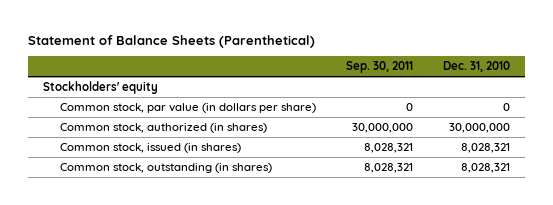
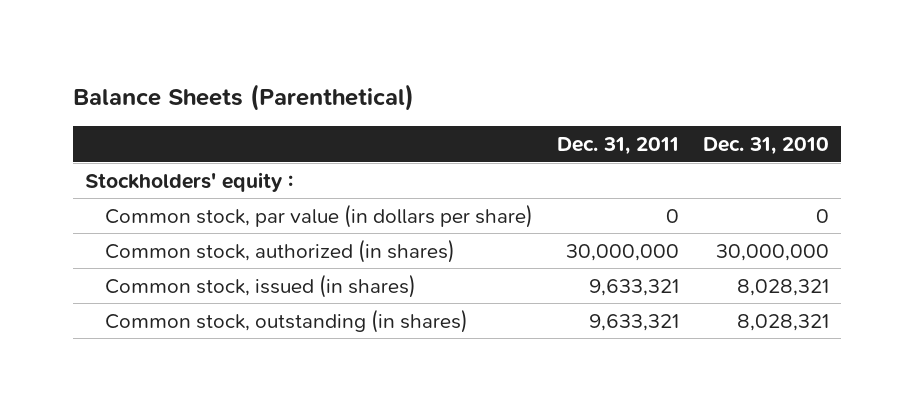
[27,35,315,49] Statement of Balance Sheets (Parenthetical) -> [73,84,415,112] Balance Sheets (Parenthetical)
[345,61,413,74] Sep. 30, 2011 -> none
none -> [556,137,679,156] Dec. 31, 2011
[42,81,158,95] Stockholders' equity -> [85,171,294,192] Stockholders' equity :

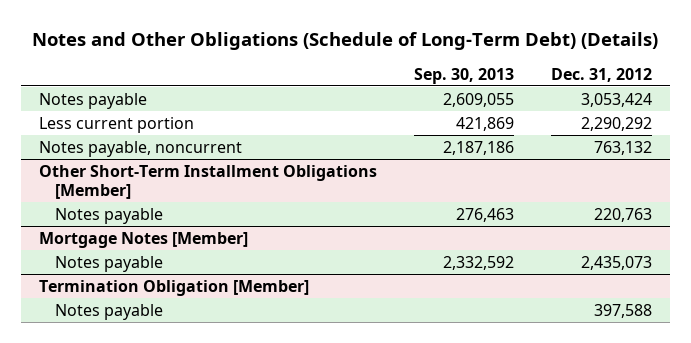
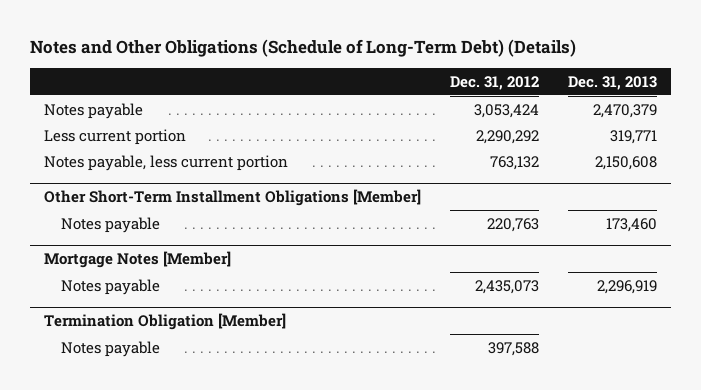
[413,67,514,84] Sep. 30, 2013 -> none
none -> [567,75,657,90] Dec. 31, 2013
[38,140,242,157] Notes payable, noncurrent -> [44,154,289,171] Notes payable, less current portion

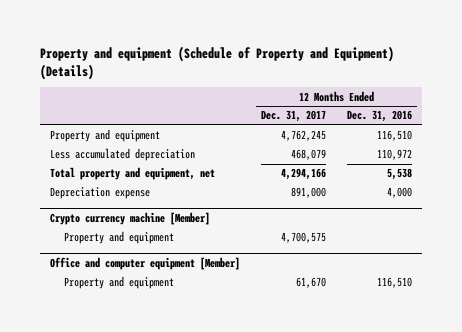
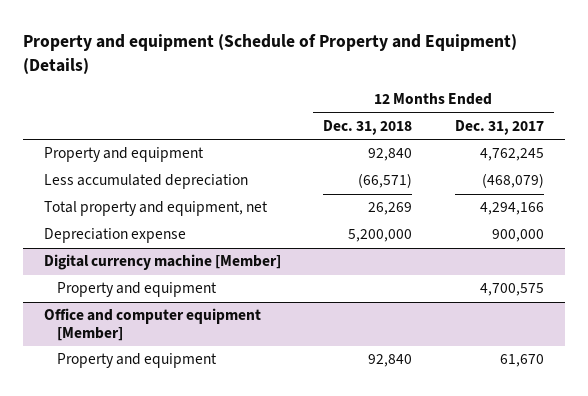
[346,110,412,123] Dec. 31, 2016 -> none
none -> [323,119,413,135] Dec. 31, 2018
[291,149,327,161] 468,079 -> [481,173,544,189] (468,079)
[291,187,327,199] 891,000 -> [491,229,544,243] 900,000
[50,212,211,226] Crypto currency machine [Member] -> [44,254,282,271] Digital currency machine [Member]

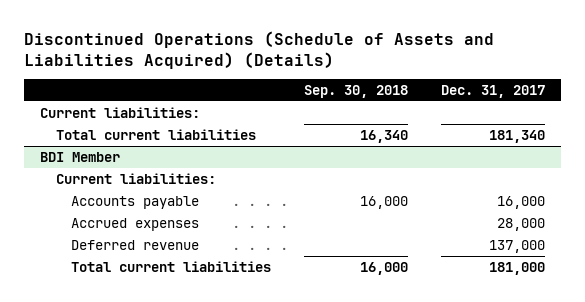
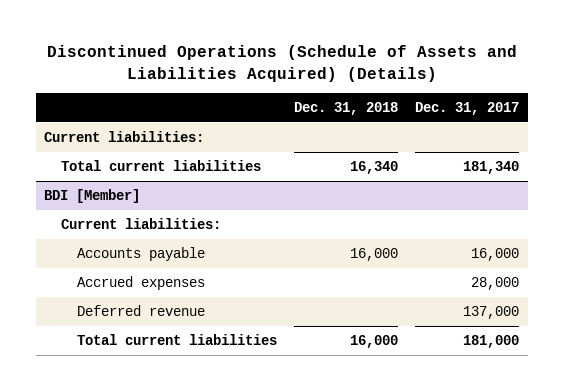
[304,84,409,98] Sep. 30, 2018 -> none
none -> [294,102,399,116] Dec. 31, 2018
[39,151,120,162] BDI Member -> [44,188,141,203] BDI [Member]

